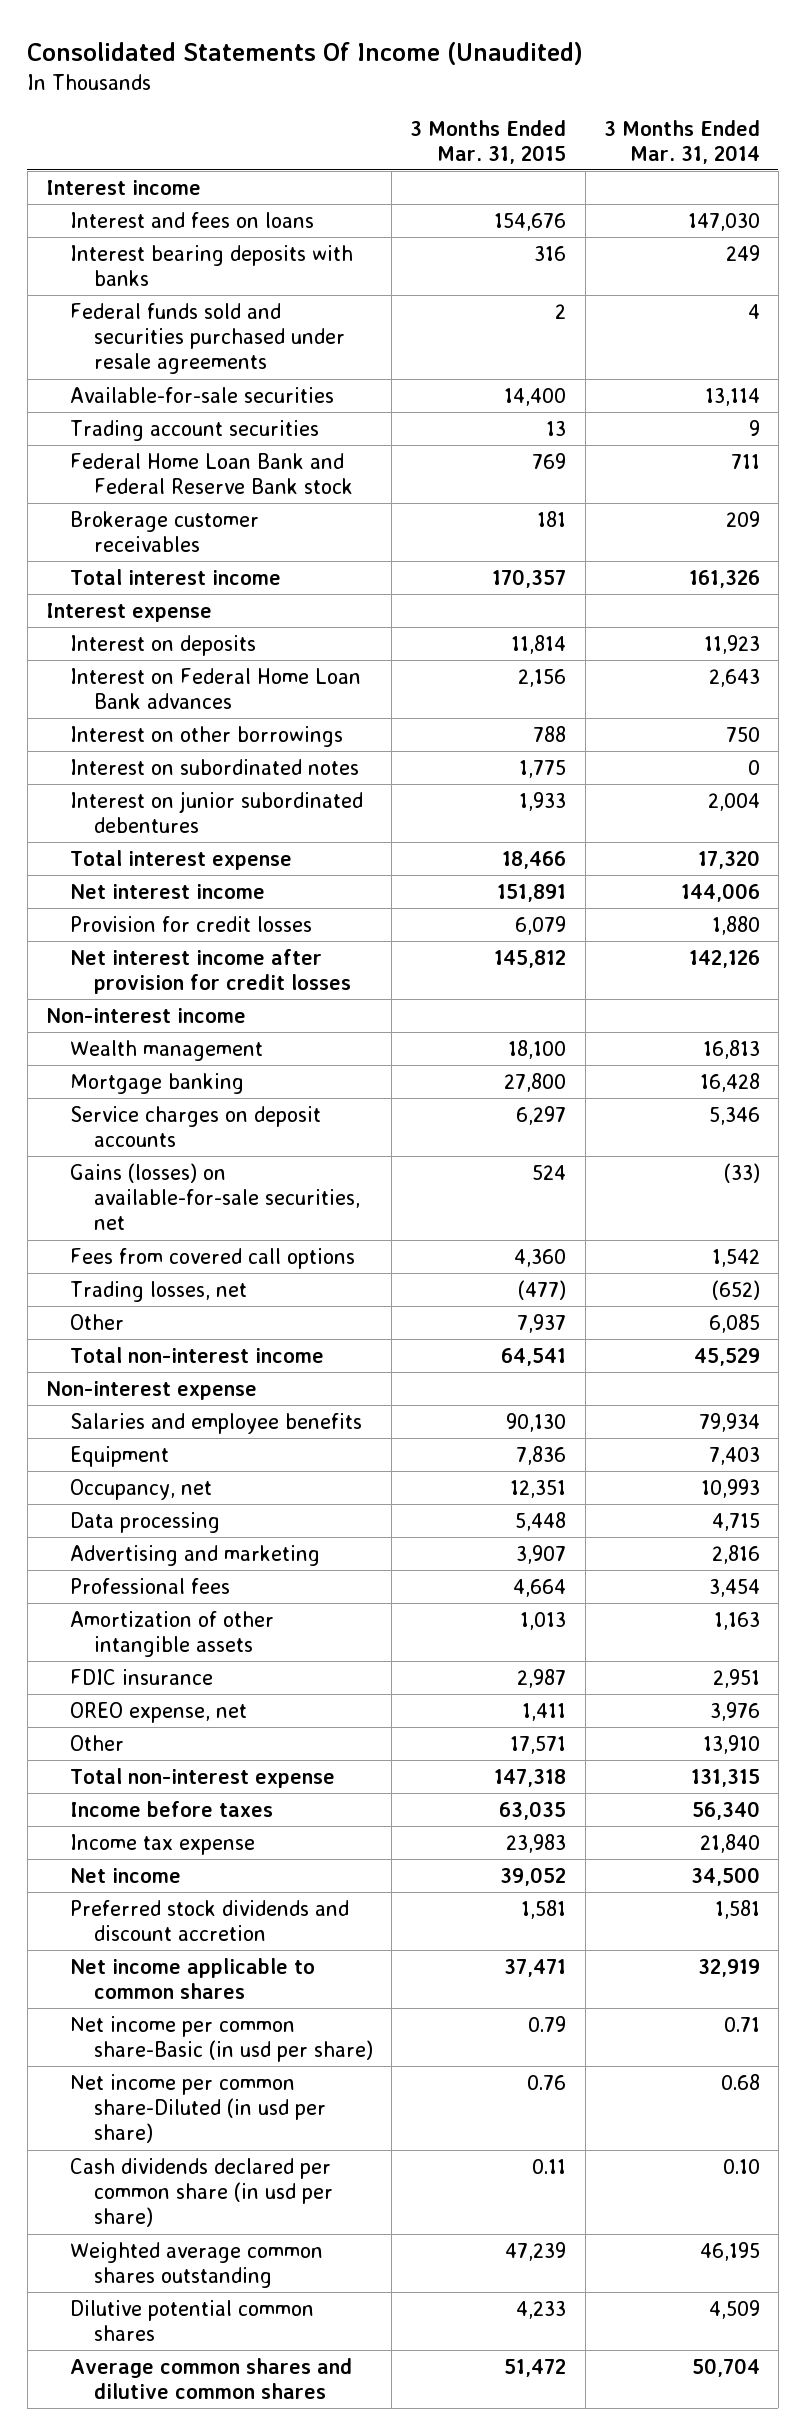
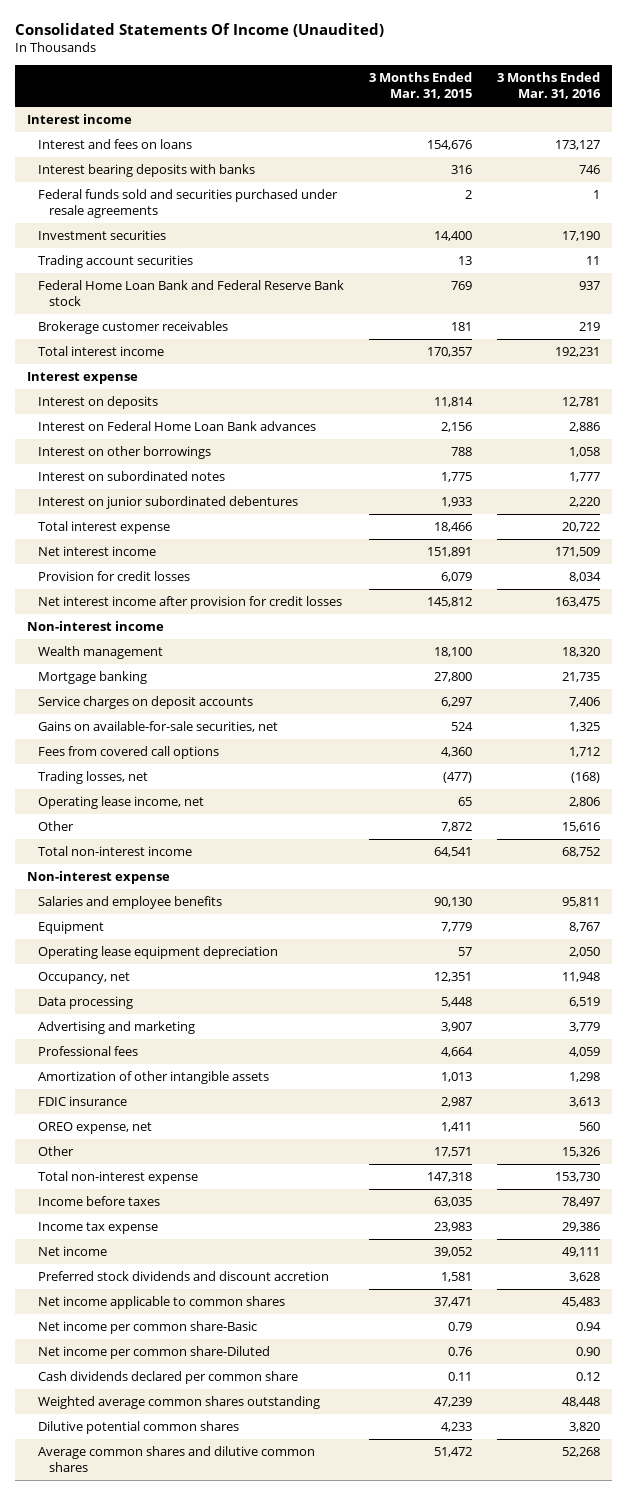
[603,119,760,164] 3 Months Ended Mar. 31, 2014 -> none
none -> [496,72,601,100] 3 Months Ended Mar. 31, 2016
[69,386,334,403] Available-for-sale securities -> [37,230,166,241] Investment securities
[69,1162,360,1231] Gains (losses) on available-for-sale securities, net -> [37,721,278,733] Gains on available-for-sale securities, net
none -> [37,796,204,810] Operating lease income, net
[517,1313,567,1333] 7,937 -> [440,822,472,833] 7,872
[516,1445,567,1465] 7,836 -> [440,922,472,933] 7,779
none -> [37,946,278,960] Operating lease equipment depreciation
[69,2015,373,2063] Net income per common share-Basic (in usd per share) -> [37,1321,257,1335] Net income per common share-Basic
[69,2073,326,2144] Net income per common share-Diluted (in usd per share) -> [37,1346,270,1360] Net income per common share-Diluted
[69,2157,333,2228] Cash dividends declared per common share (in usd per share) -> [37,1371,298,1385] Cash dividends declared per common share

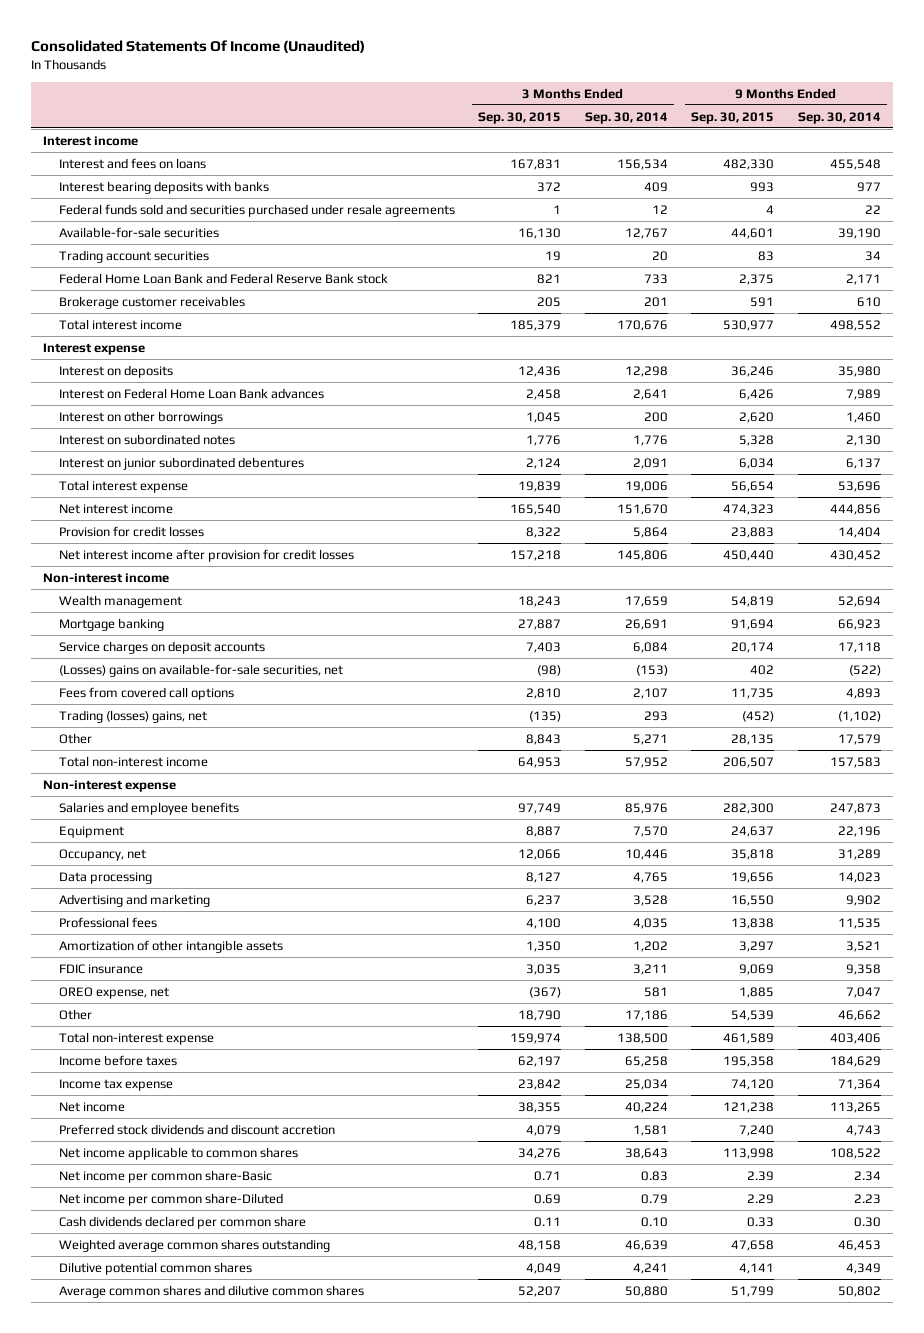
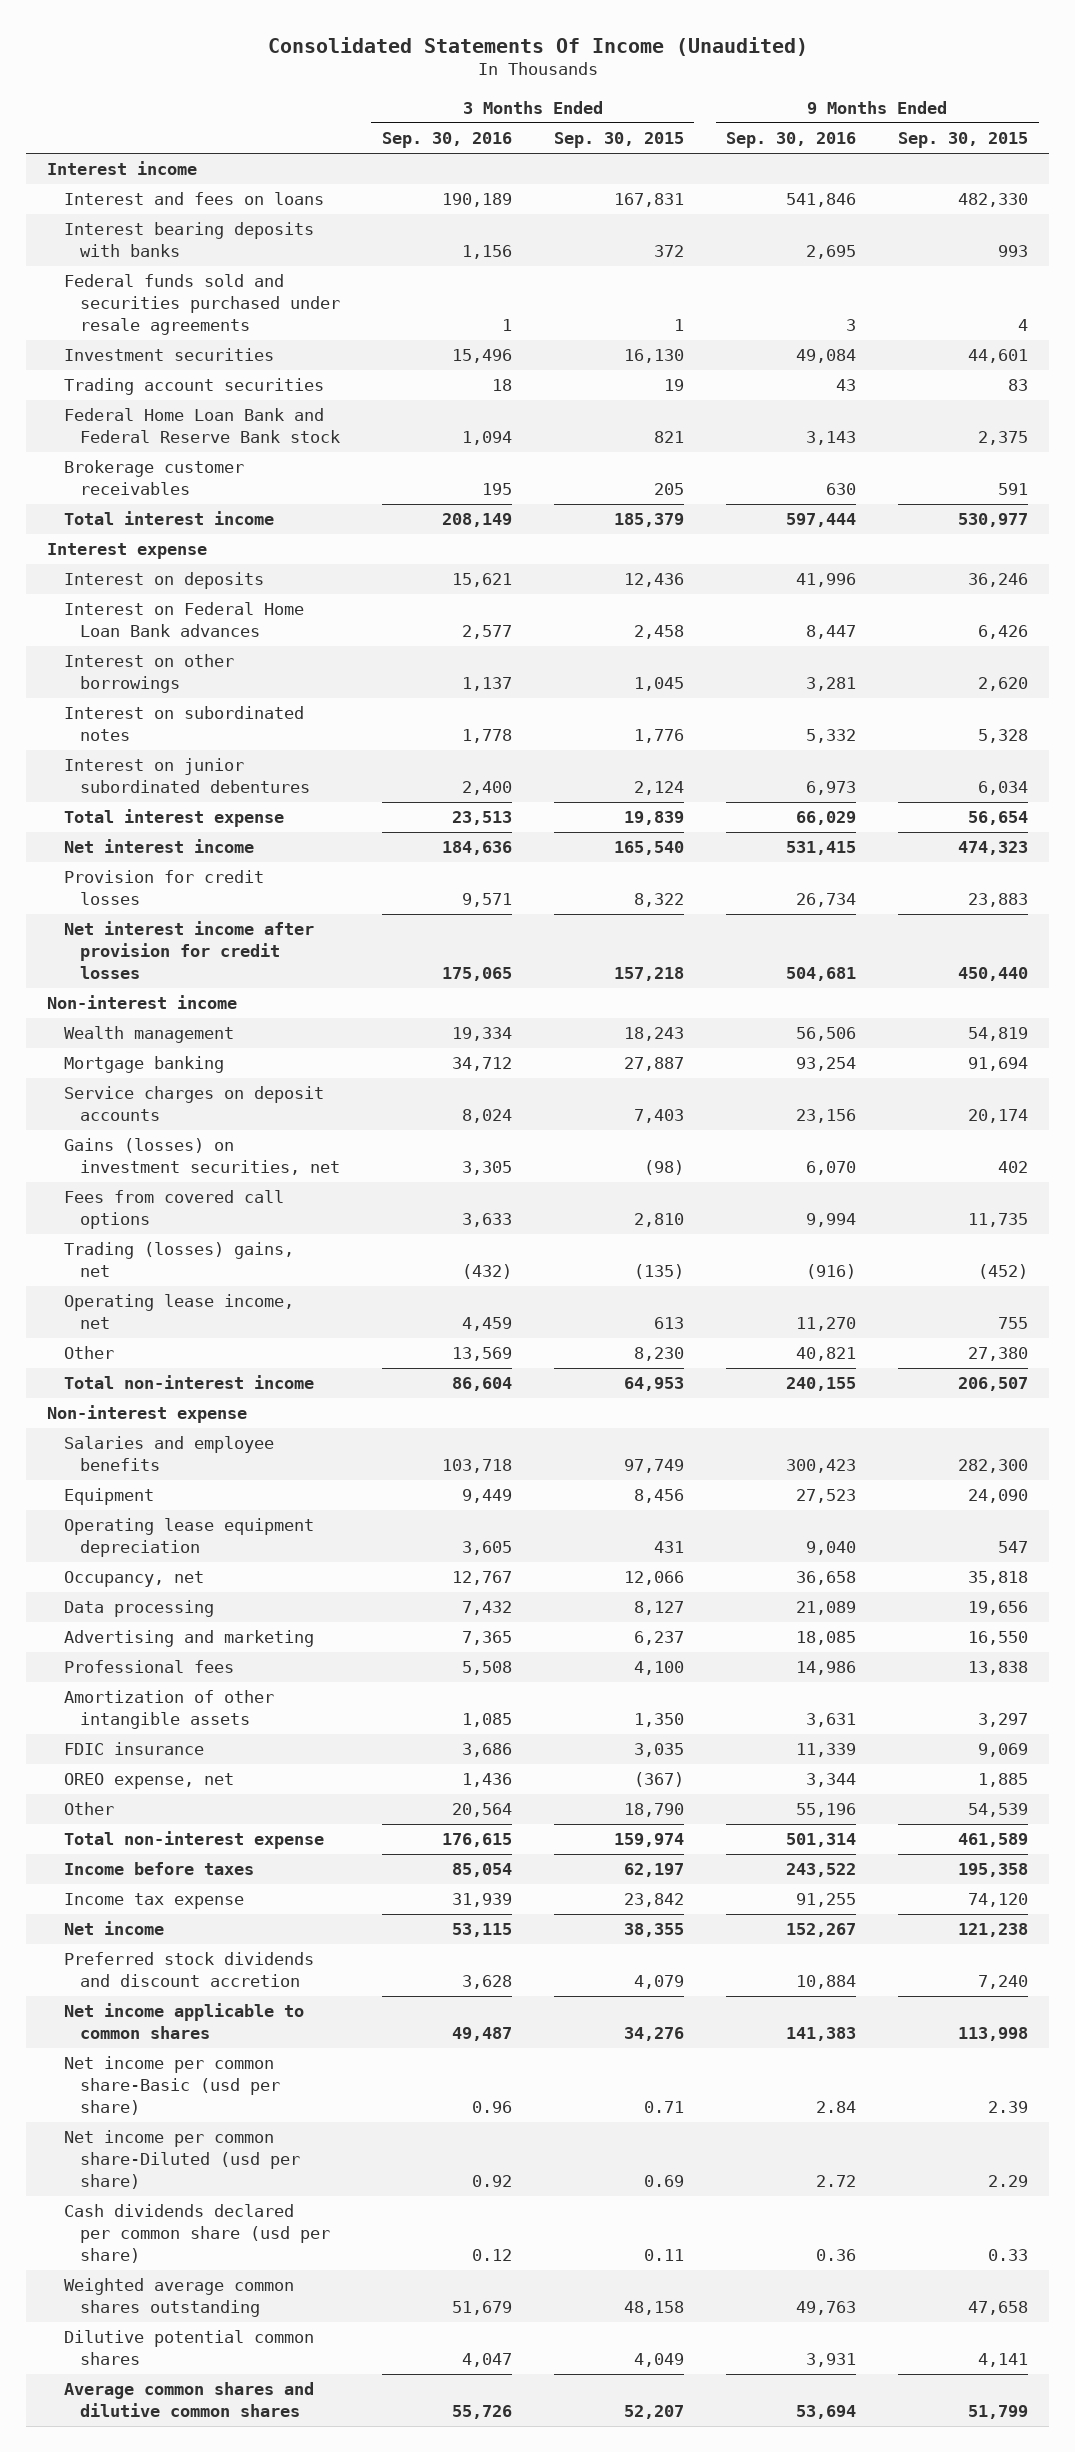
[584,111,668,124] Sep. 30, 2014 -> none
[797,111,881,124] Sep. 30, 2014 -> none
none -> [381,132,512,149] Sep. 30, 2016
none -> [726,132,857,149] Sep. 30, 2016
[58,226,219,238] Available-for-sale securities -> [63,348,274,362] Investment securities
[58,663,343,677] (Losses) gains on available-for-sale securities, net -> [63,1138,340,1176] Gains (losses) on investment securities, net
none -> [63,1294,294,1330] Operating lease income, net
[526,733,562,745] 8,843 -> [633,1347,684,1362] 8,230
[731,733,775,745] 28,135 -> [968,1347,1029,1362] 27,380
[526,825,562,837] 8,887 -> [633,1489,684,1504] 8,456
[731,825,775,837] 24,637 -> [968,1489,1029,1504] 24,090
none -> [63,1518,314,1558] Operating lease equipment depreciation
[58,1169,272,1183] Net income per common share-Basic -> [63,2056,280,2115] Net income per common share-Basic (usd per share)
[58,1192,283,1206] Net income per common share-Diluted -> [63,2130,300,2189] Net income per common share-Diluted (usd per share)
[58,1215,306,1229] Cash dividends declared per common share -> [63,2204,330,2263] Cash dividends declared per common share (usd per share)

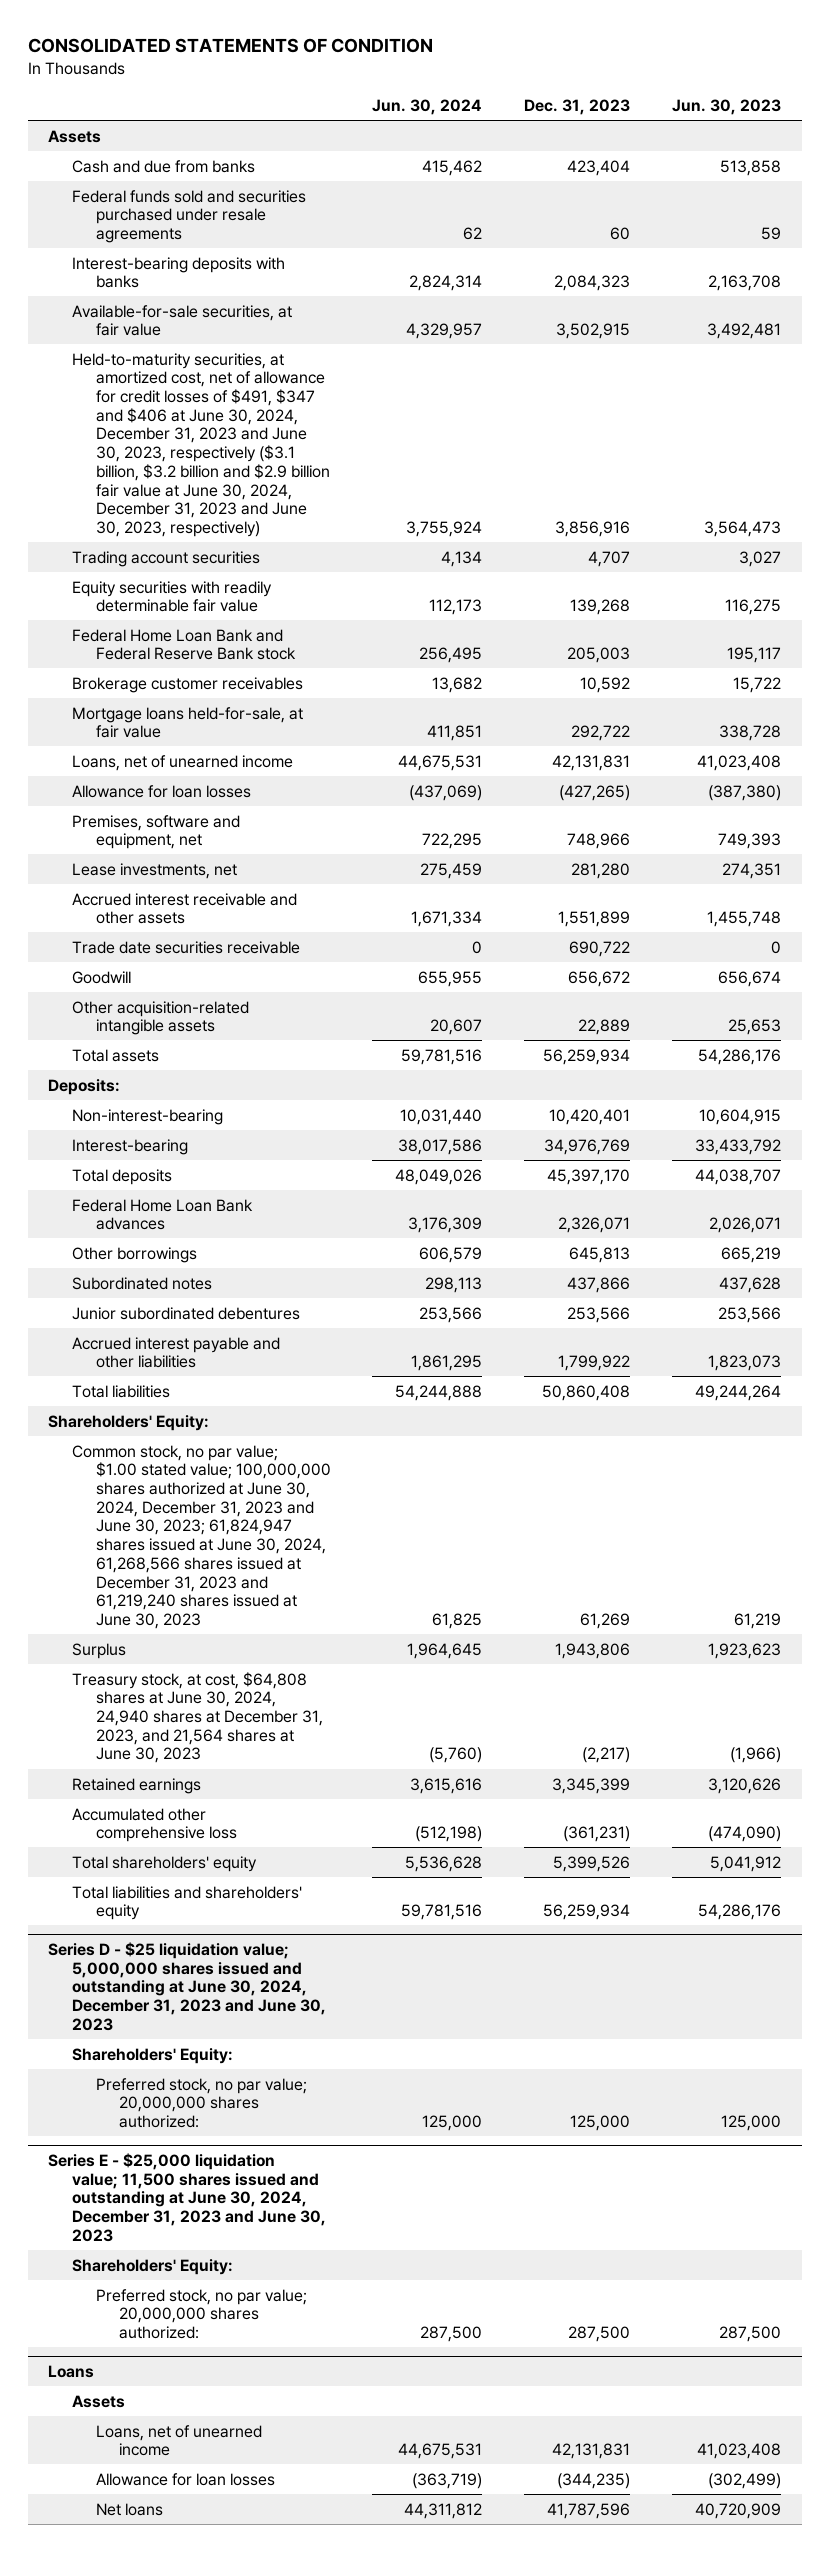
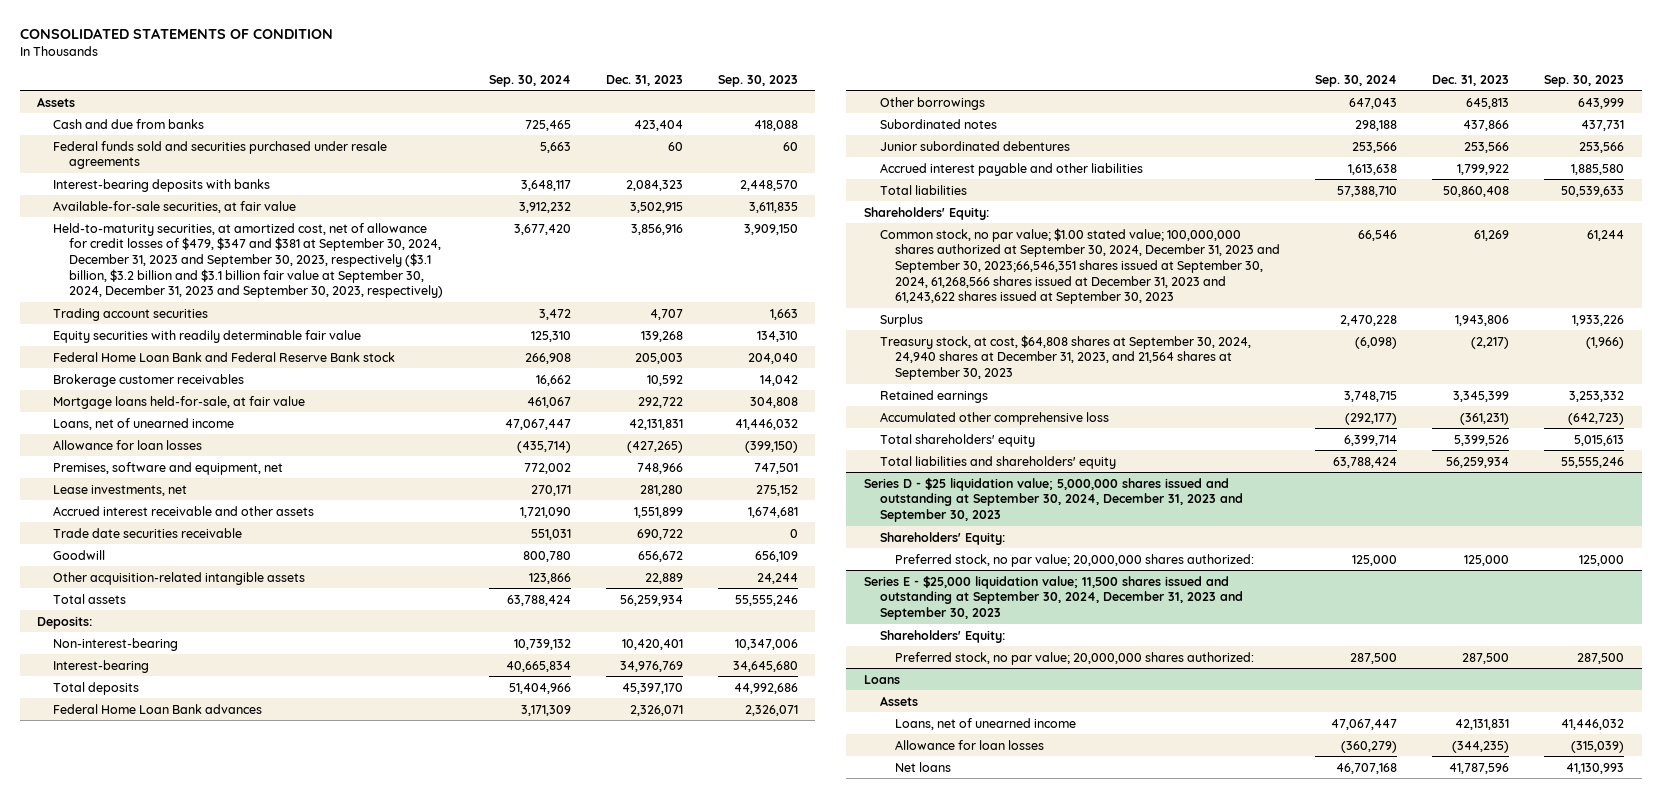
[372,98,483,115] Jun. 30, 2024 -> none
[671,98,781,115] Jun. 30, 2023 -> none
none -> [488,74,571,87] Sep. 30, 2024
none -> [717,74,798,87] Sep. 30, 2023
[71,352,330,538] Held-to-maturity securities, at amortized cost, net of allowance for credit losses of $491, $347 and $406 at June 30, 2024, December 31, 2023 and June 30, 2023, respectively ($3.1 billion, $3.2 billion and $2.9 billion fair value at June 30, 2024, December 31, 2023 and June 30, 2023, respectively) -> [52,222,443,299] Held-to-maturity securities, at amortized cost, net of allowance for credit losses of $479, $347 and $381 at September 30, 2024, December 31, 2023 and September 30, 2023, respectively ($3.1 billion, $3.2 billion and $3.1 billion fair value at September 30, 2024, December 31, 2023 and September 30, 2023, respectively)
[71,1444,331,1630] Common stock, no par value; $1.00 stated value; 100,000,000 shares authorized at June 30, 2024, December 31, 2023 and June 30, 2023; 61,824,947 shares issued at June 30, 2024, 61,268,566 shares issued at December 31, 2023 and 61,219,240 shares issued at June 30, 2023 -> [879,227,1281,305] Common stock, no par value; $1.00 stated value; 100,000,000 shares authorized at September 30, 2024, December 31, 2023 and September 30, 2023;66,546,351 shares issued at September 30, 2024, 61,268,566 shares issued at December 31, 2023 and 61,243,622 shares issued at September 30, 2023
[71,1671,323,1764] Treasury stock, at cost, $64,808 shares at June 30, 2024, 24,940 shares at December 31, 2023, and 21,564 shares at June 30, 2023 -> [879,334,1251,380] Treasury stock, at cost, $64,808 shares at September 30, 2024, 24,940 shares at December 31, 2023, and 21,564 shares at September 30, 2023
[48,1941,326,2031] Series D - $25 liquidation value; 5,000,000 shares issued and outstanding at June 30, 2024, December 31, 2023 and June 30, 2023 -> [863,477,1243,522] Series D - $25 liquidation value; 5,000,000 shares issued and outstanding at September 30, 2024, December 31, 2023 and September 30, 2023
[48,2152,326,2242] Series E - $25,000 liquidation value; 11,500 shares issued and outstanding at June 30, 2024, December 31, 2023 and June 30, 2023 -> [863,575,1243,620] Series E - $25,000 liquidation value; 11,500 shares issued and outstanding at September 30, 2024, December 31, 2023 and September 30, 2023

